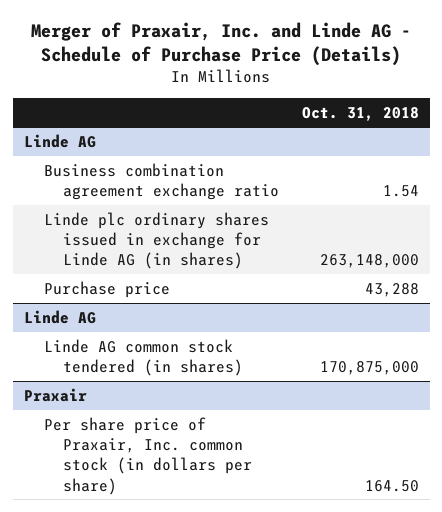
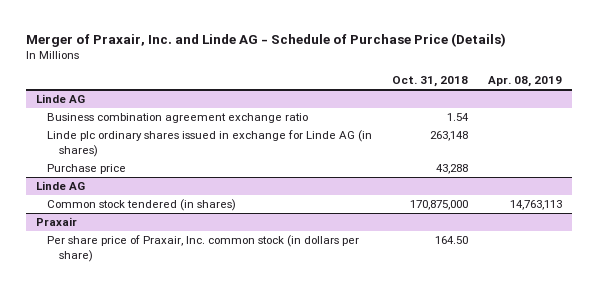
none -> [488,76,563,88] Apr. 08, 2019
[319,254,419,269] 263,148,000 -> [430,131,469,142] 263,148
[43,338,244,377] Linde AG common stock tendered (in shares) -> [47,199,237,212] Common stock tendered (in shares)

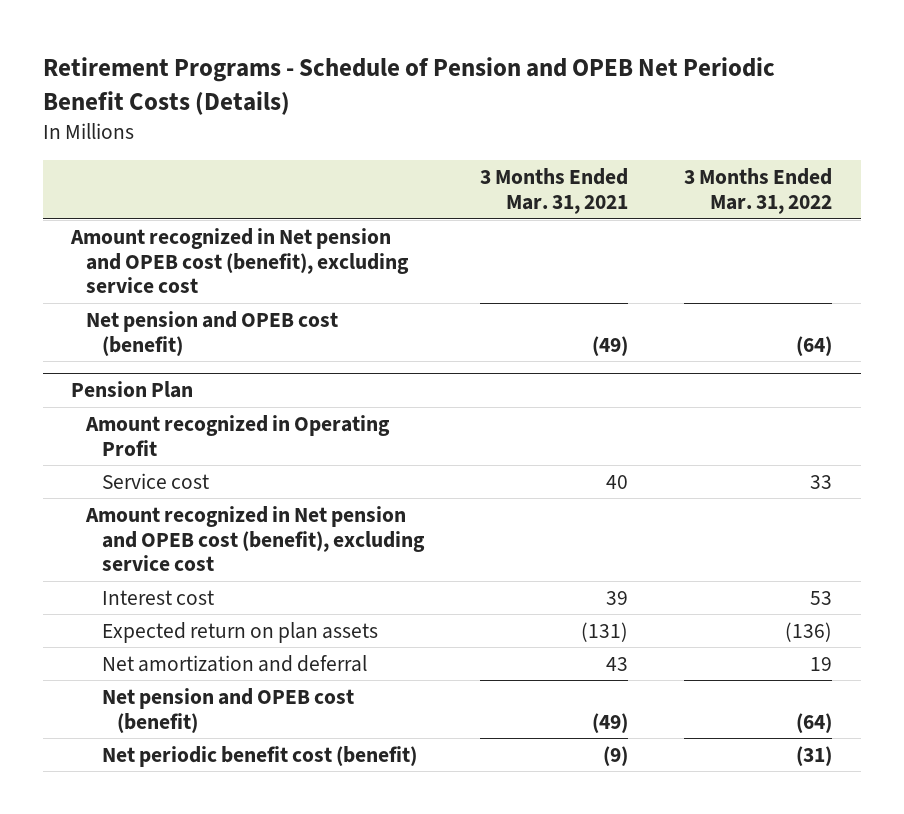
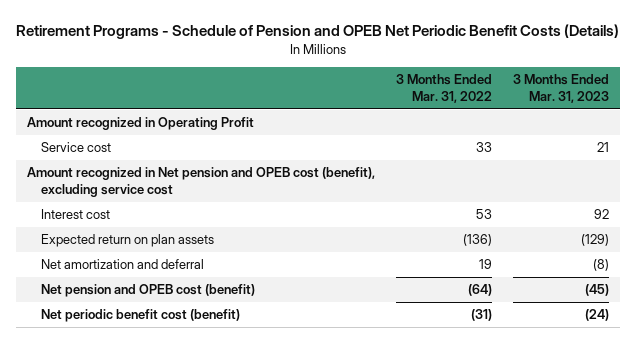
[479,168,628,215] 3 Months Ended Mar. 31, 2021 -> none
none -> [513,74,610,103] 3 Months Ended Mar. 31, 2023
[70,227,410,294] Amount recognized in Net pension and OPEB cost (benefit), excluding service cost -> none
[86,310,339,356] Net pension and OPEB cost (benefit) -> none
[71,381,194,399] Pension Plan -> none

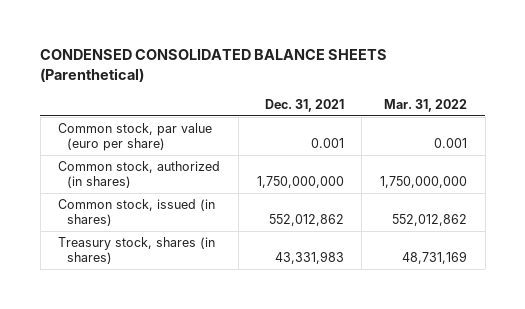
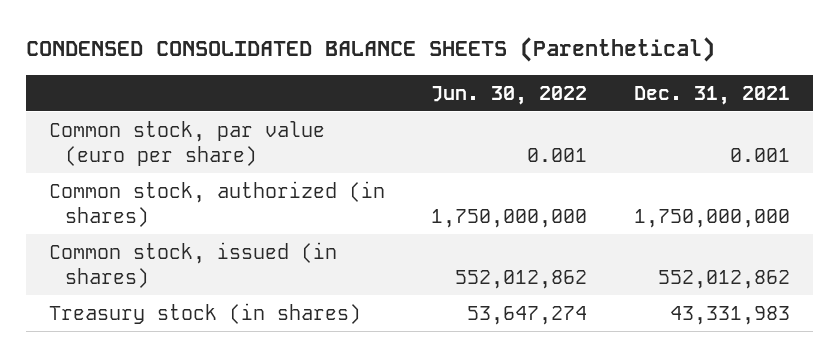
[383,98,467,112] Mar. 31, 2022 -> none
none -> [431,85,588,105] Jun. 30, 2022
[58,237,216,265] Treasury stock, shares (in shares) -> [48,302,361,324] Treasury stock (in shares)

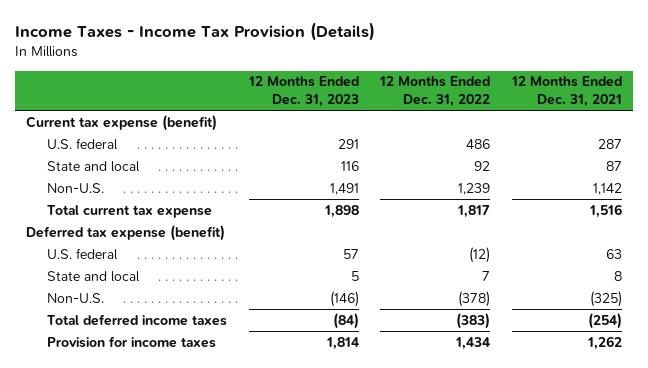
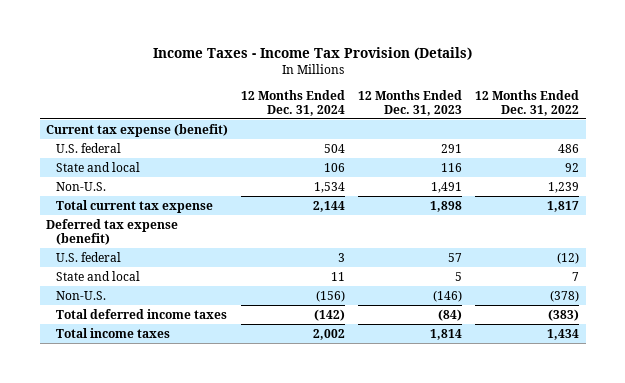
[511,76,623,108] 12 Months Ended Dec. 31, 2021 -> none
none -> [241,89,346,116] 12 Months Ended Dec. 31, 2024
[46,335,216,348] Provision for income taxes -> [55,327,170,338] Total income taxes

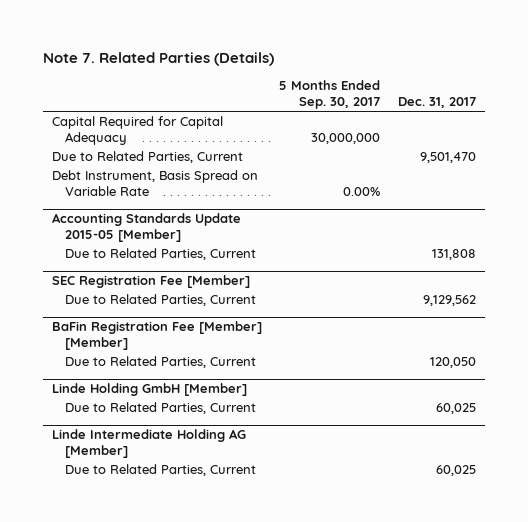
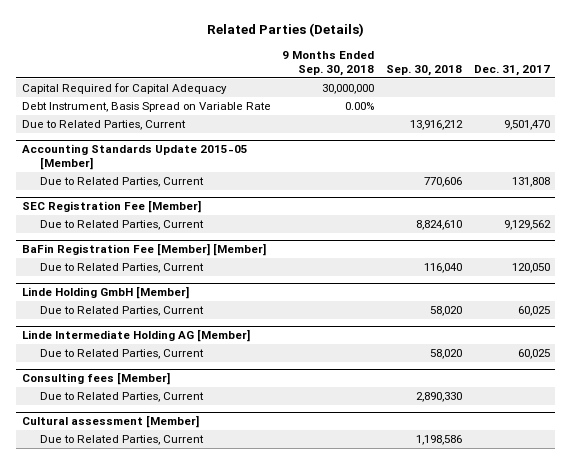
[43,52,275,67] Note 7. Related Parties (Details) -> [206,22,364,37] Related Parties (Details)
[279,80,381,110] 5 Months Ended Sep. 30, 2017 -> none
none -> [282,50,375,76] 9 Months Ended Sep. 30, 2018
none -> [386,64,463,76] Sep. 30, 2018
[51,151,243,164] Due to Related Parties, Current -> [21,120,186,131] Due to Related Parties, Current
none -> [21,372,170,386] Consulting fees [Member]
none -> [39,392,204,403] Due to Related Parties, Current
none -> [21,415,199,429] Cultural assessment [Member]
none -> [39,435,204,446] Due to Related Parties, Current

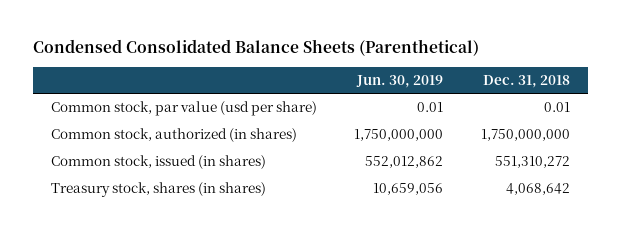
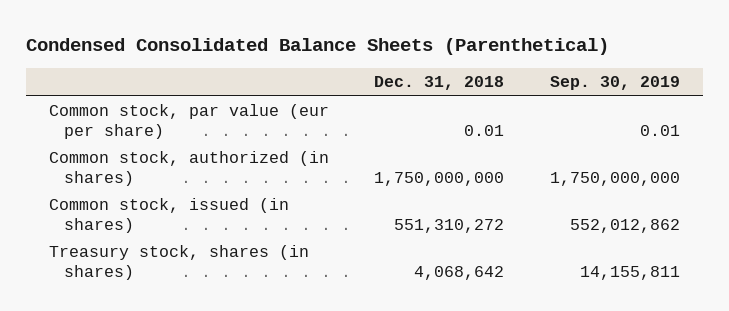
[356,74,444,88] Jun. 30, 2019 -> none
none -> [550,76,681,91] Sep. 30, 2019
[51,101,318,117] Common stock, par value (usd per share) -> [48,104,329,139] Common stock, par value (eur per share)

